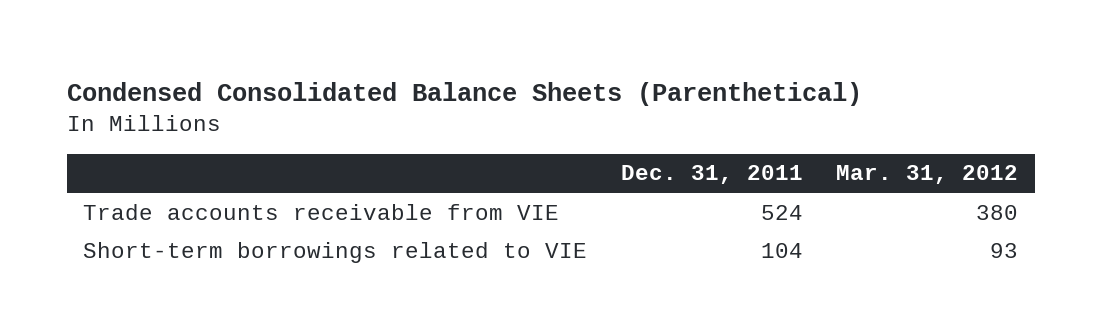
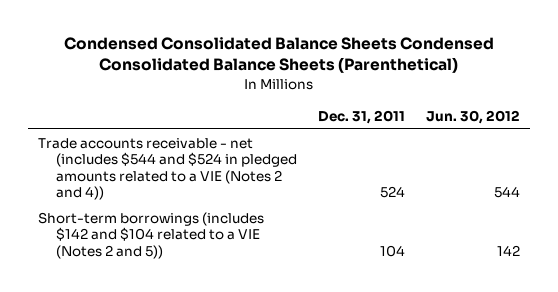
[66,82,862,107] Condensed Consolidated Balance Sheets (Parenthetical) -> [64,37,495,74] Condensed Consolidated Balance Sheets Condensed Consolidated Balance Sheets (Parenthetical)
[836,165,1019,185] Mar. 31, 2012 -> none
none -> [425,109,520,124] Jun. 30, 2012
[83,203,560,220] Trade accounts receivable from VIE -> [38,138,297,200] Trade accounts receivable - net (includes $544 and $524 in pledged amounts related to a VIE (Notes 2 and 4))
[83,241,588,263] Short-term borrowings related to VIE -> [38,212,265,259] Short-term borrowings (includes $142 and $104 related to a VIE (Notes 2 and 5))

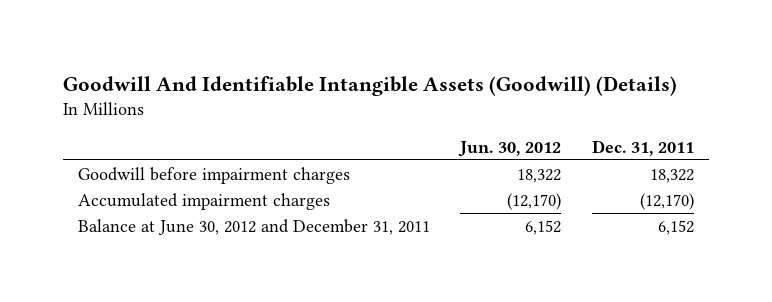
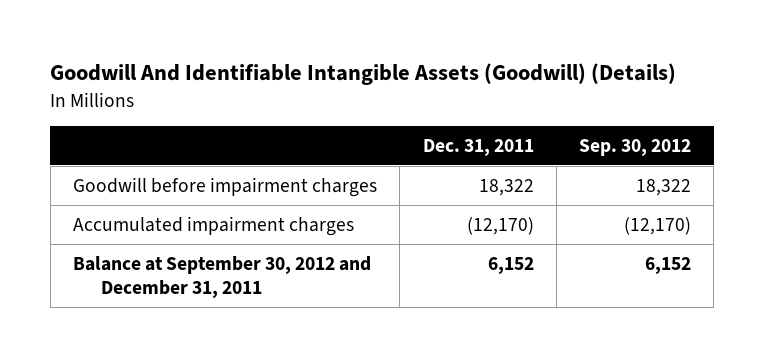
[458,140,562,157] Jun. 30, 2012 -> none
none -> [579,138,692,156] Sep. 30, 2012
[77,219,430,236] Balance at June 30, 2012 and December 31, 2011 -> [73,255,372,298] Balance at September 30, 2012 and December 31, 2011

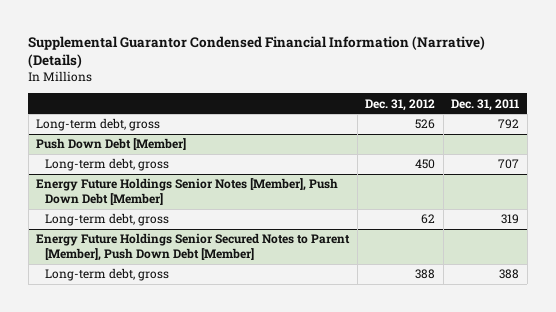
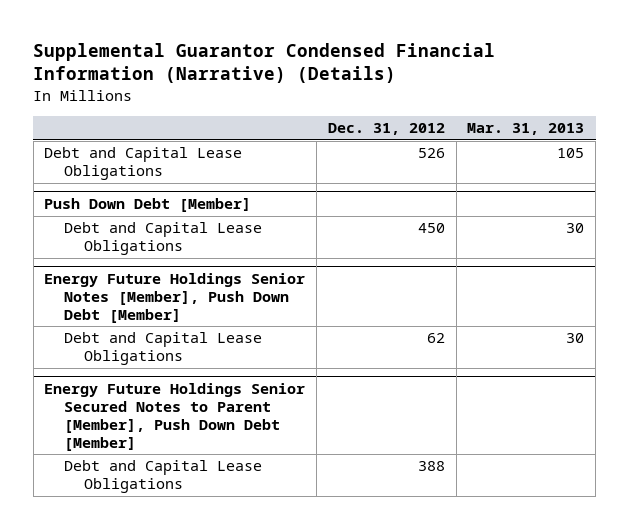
[451,98,520,111] Dec. 31, 2011 -> none
none -> [467,123,585,136] Mar. 31, 2013
[36,118,161,132] Long-term debt, gross -> [44,147,243,181] Debt and Capital Lease Obligations
[45,158,170,172] Long-term debt, gross -> [64,222,263,256] Debt and Capital Lease Obligations
[45,213,170,227] Long-term debt, gross -> [64,332,263,366] Debt and Capital Lease Obligations
[45,268,170,282] Long-term debt, gross -> [64,460,263,494] Debt and Capital Lease Obligations

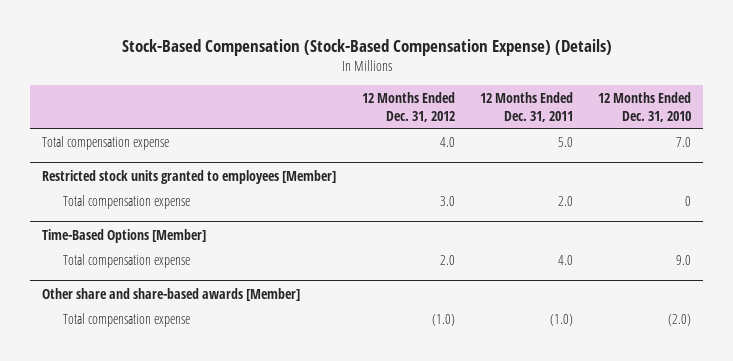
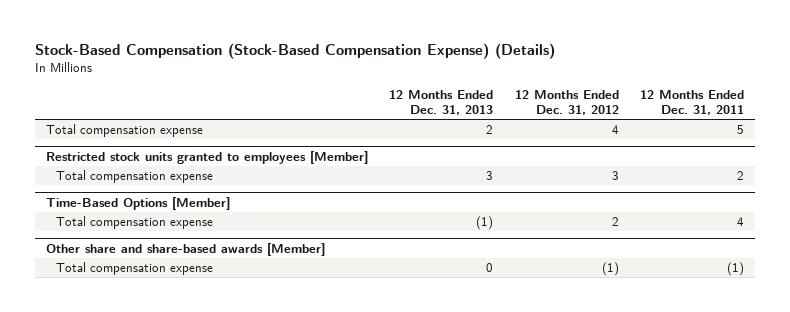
[597,92,691,122] 12 Months Ended Dec. 31, 2010 -> none
none -> [389,89,494,115] 12 Months Ended Dec. 31, 2013
[439,136,455,147] 4.0 -> [611,125,619,135] 4
[557,136,573,147] 5.0 -> [737,125,745,135] 5
[439,195,455,206] 3.0 -> [611,171,619,181] 3
[557,195,573,206] 2.0 -> [737,171,745,181] 2
[439,254,455,265] 2.0 -> [611,217,619,227] 2
[557,254,573,265] 4.0 -> [737,217,745,227] 4
[431,313,455,326] (1.0) -> [601,262,619,277] (1)
[549,313,573,326] (1.0) -> [727,262,745,277] (1)

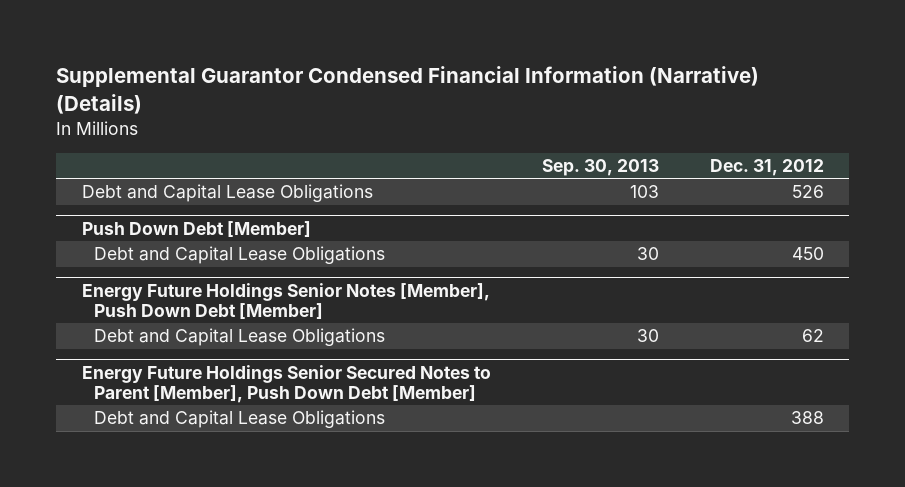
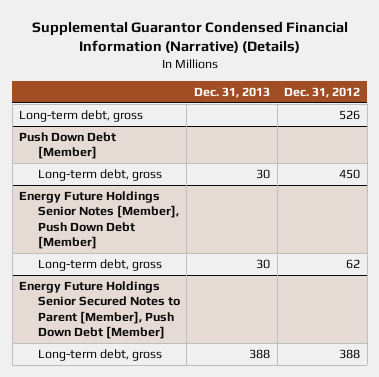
[541,158,659,176] Sep. 30, 2013 -> none
none -> [193,87,270,99] Dec. 31, 2013
[81,184,373,203] Debt and Capital Lease Obligations -> [19,110,144,123] Long-term debt, gross
[94,246,386,265] Debt and Capital Lease Obligations -> [37,169,162,182] Long-term debt, gross
[94,328,386,347] Debt and Capital Lease Obligations -> [37,259,162,272] Long-term debt, gross
[94,410,386,429] Debt and Capital Lease Obligations -> [37,349,162,362] Long-term debt, gross

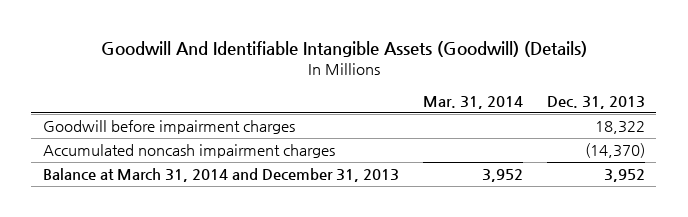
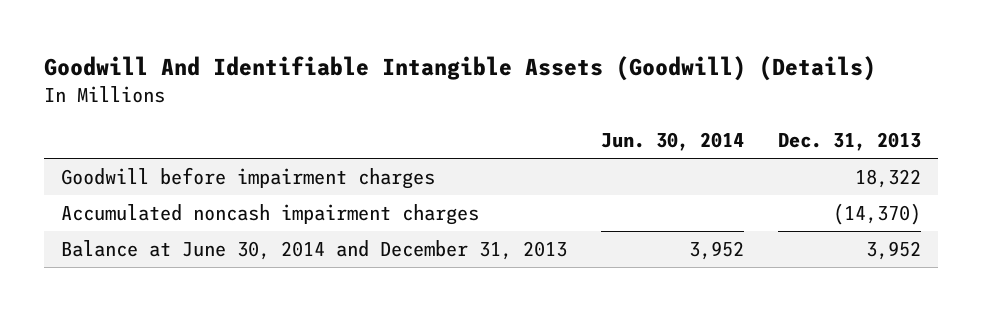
[422,95,523,109] Mar. 31, 2014 -> none
none -> [600,132,744,152] Jun. 30, 2014
[43,167,400,182] Balance at March 31, 2014 and December 31, 2013 -> [61,240,568,261] Balance at June 30, 2014 and December 31, 2013

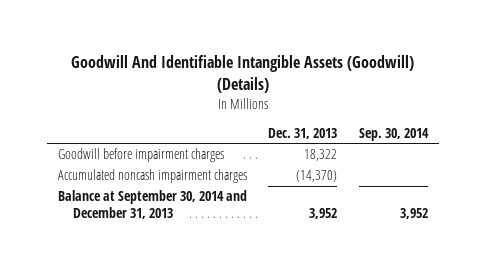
[600,132,744,152] Jun. 30, 2014 -> none
none -> [359,127,430,141] Sep. 30, 2014
[61,240,568,261] Balance at June 30, 2014 and December 31, 2013 -> [57,190,247,220] Balance at September 30, 2014 and December 31, 2013

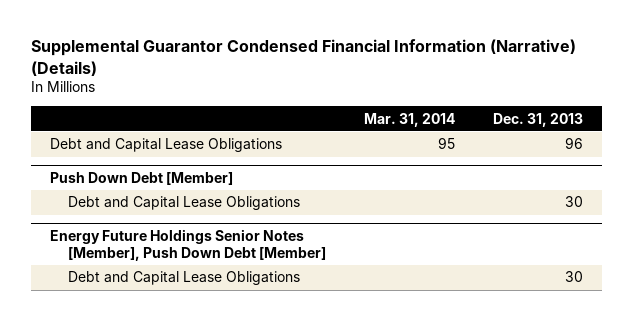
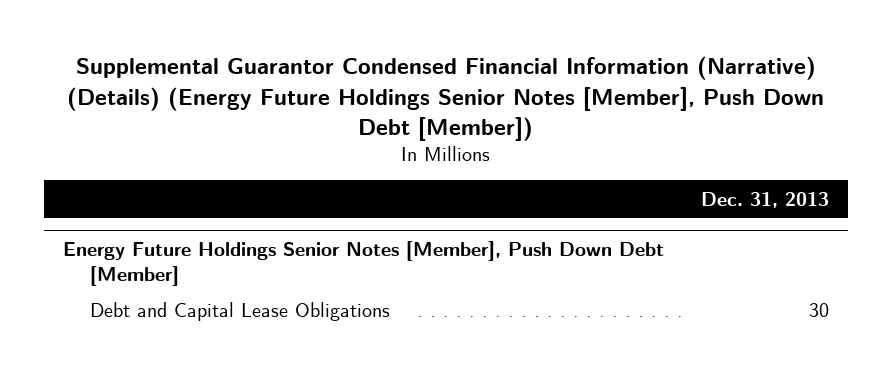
[30,39,576,76] Supplemental Guarantor Condensed Financial Information (Narrative) (Details) -> [67,56,825,141] Supplemental Guarantor Condensed Financial Information (Narrative) (Details) (Energy Future Holdings Senior Notes [Member], Push Down Debt [Member])
[363,112,455,127] Mar. 31, 2014 -> none
[49,138,282,153] Debt and Capital Lease Obligations -> none
[49,171,233,185] Push Down Debt [Member] -> none
[68,196,301,211] Debt and Capital Lease Obligations -> none

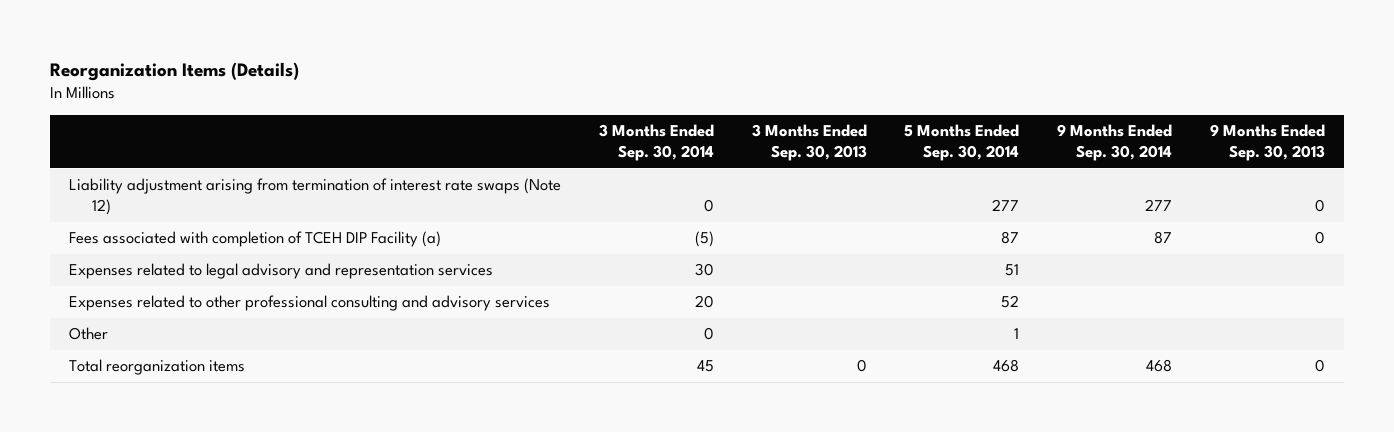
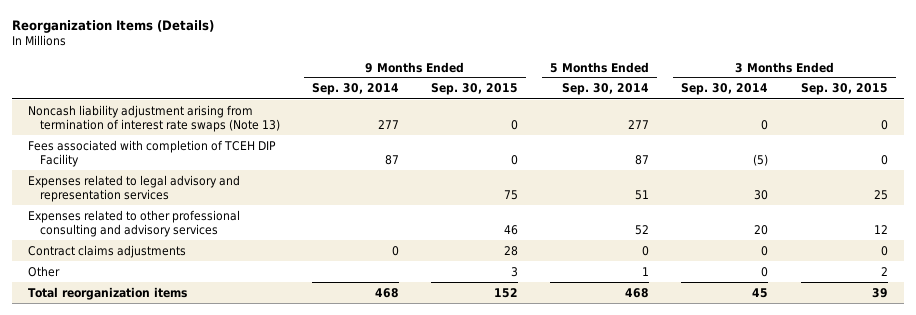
[751,124,867,162] 3 Months Ended Sep. 30, 2013 -> none
[1209,124,1325,162] 9 Months Ended Sep. 30, 2013 -> none
none -> [431,83,519,96] Sep. 30, 2015
none -> [800,83,888,96] Sep. 30, 2015
[69,178,562,216] Liability adjustment arising from termination of interest rate swaps (Note 12) -> [28,104,280,132] Noncash liability adjustment arising from termination of interest rate swaps (Note 13)
[69,231,442,248] Fees associated with completion of TCEH DIP Facility (a) -> [28,139,277,167] Fees associated with completion of TCEH DIP Facility
none -> [28,244,187,258] Contract claims adjustments

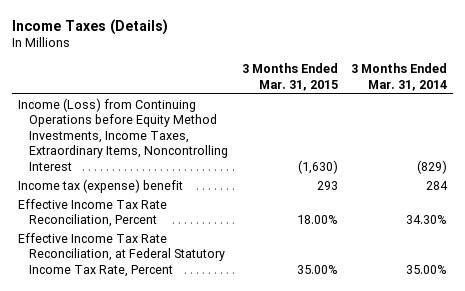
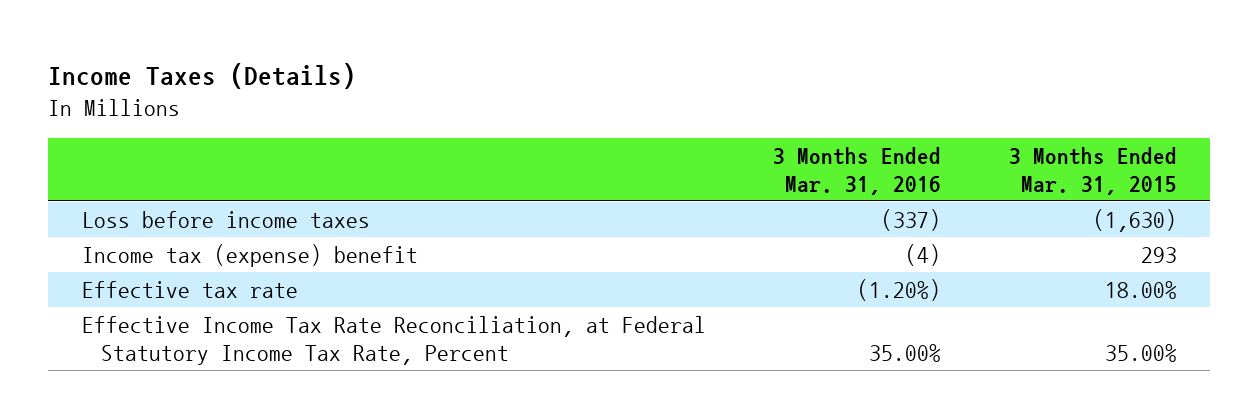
[350,63,447,91] 3 Months Ended Mar. 31, 2014 -> none
none -> [773,147,942,195] 3 Months Ended Mar. 31, 2016
[18,97,229,171] Income (Loss) from Continuing Operations before Equity Method Investments, Income Taxes, Extraordinary Items, Noncontrolling Interest -> [81,210,370,228] Loss before income taxes
[18,198,168,228] Effective Income Tax Rate Reconciliation, Percent -> [81,280,298,298] Effective tax rate

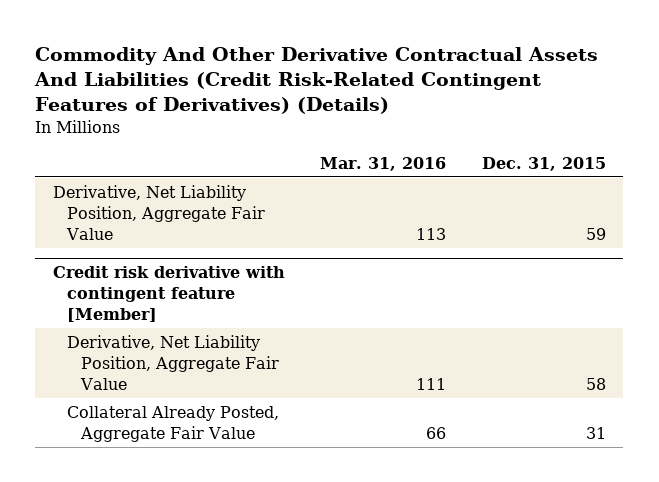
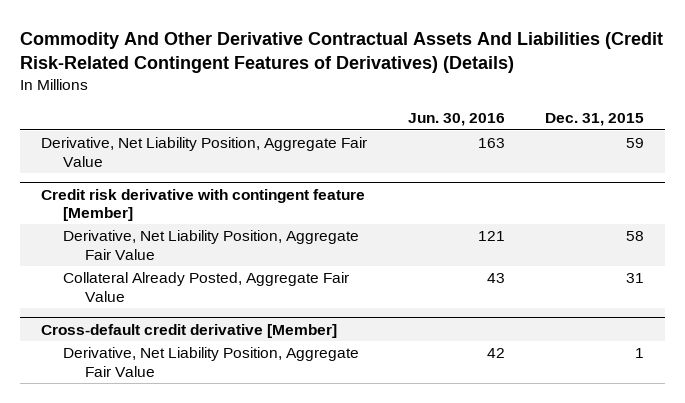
[320,156,447,171] Mar. 31, 2016 -> none
none -> [407,112,505,126] Jun. 30, 2016
none -> [40,323,337,338] Cross-default credit derivative [Member]
none -> [62,347,359,377] Derivative, Net Liability Position, Aggregate Fair Value

